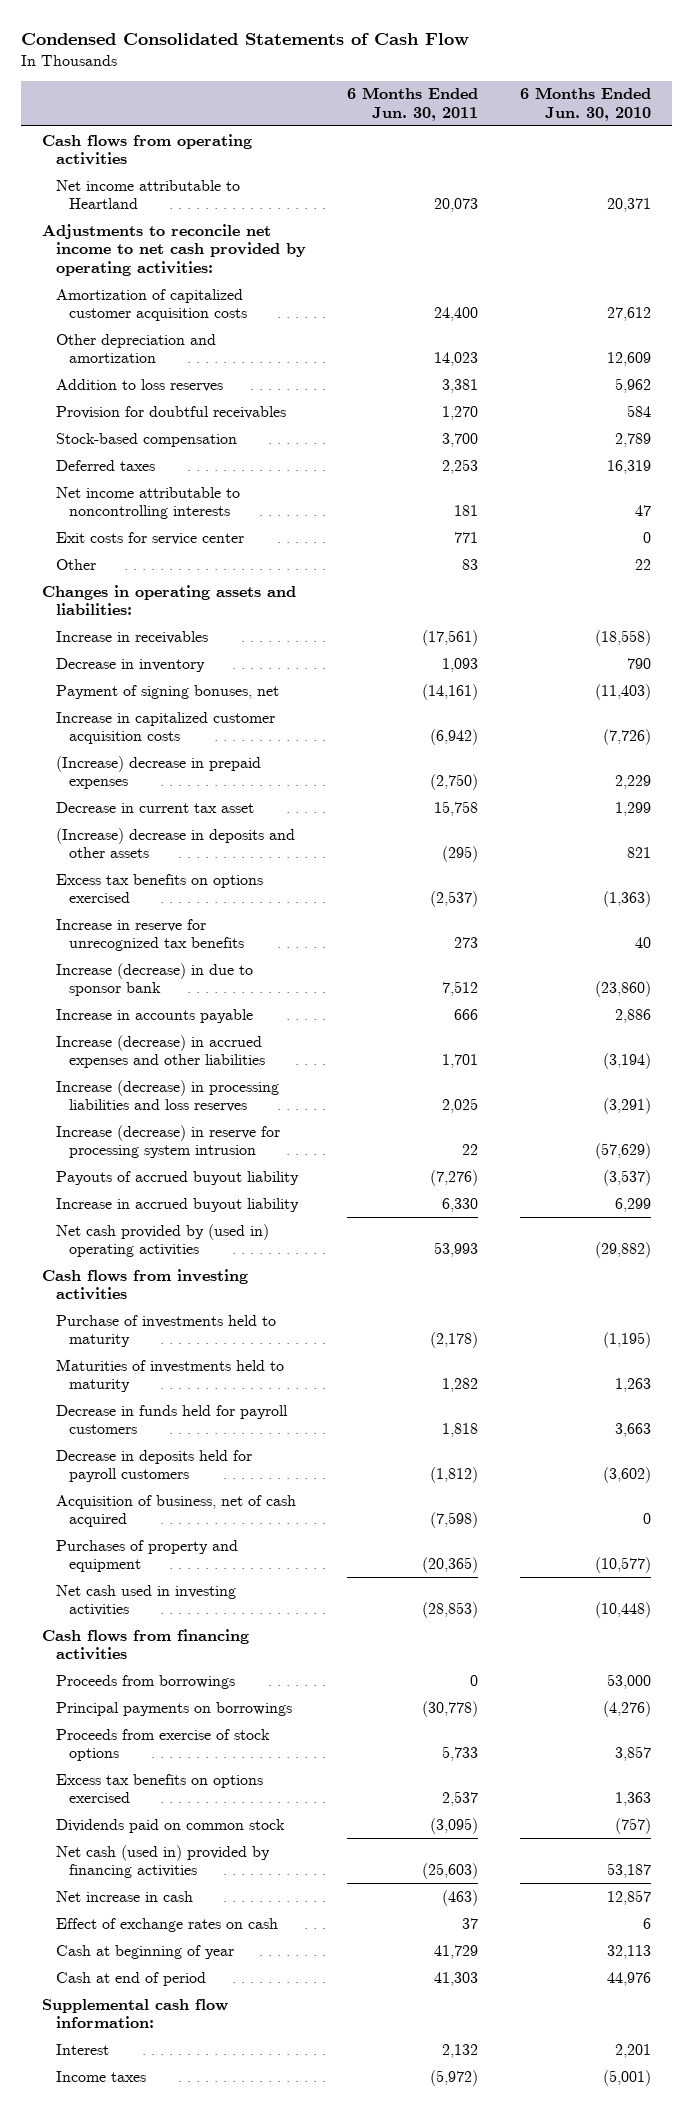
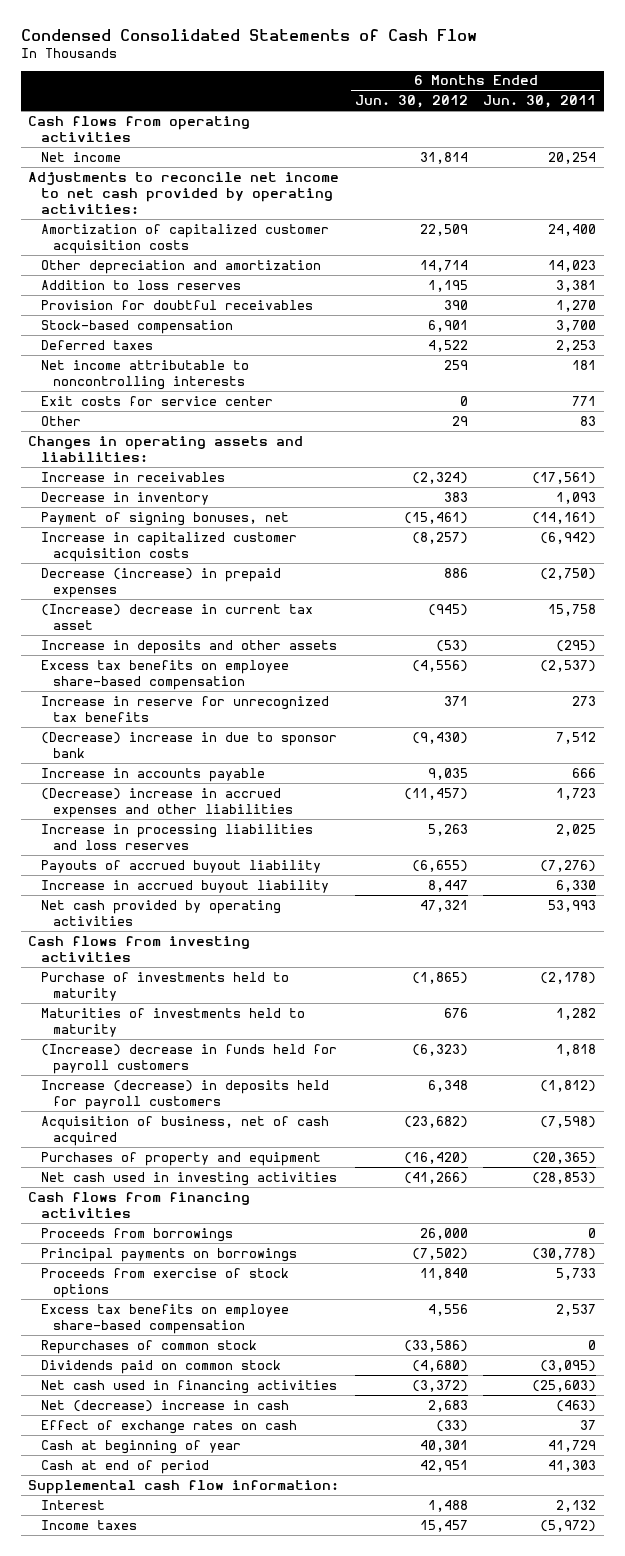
[520,87,652,121] 6 Months Ended Jun. 30, 2010 -> none
none -> [354,95,468,109] Jun. 30, 2012
[55,179,240,210] Net income attributable to Heartland -> none
none -> [40,151,121,162] Net income
[55,755,261,790] (Increase) decrease in prepaid expenses -> [40,567,281,598] Decrease (increase) in prepaid expenses
[55,801,254,813] Decrease in current tax asset -> [40,603,313,630] (Increase) decrease in current tax asset
[55,827,295,859] (Increase) decrease in deposits and other assets -> [40,639,337,654] Increase in deposits and other assets
[55,873,263,904] Excess tax benefits on options exercised -> [40,659,289,690] Excess tax benefits on employee share-based compensation
[55,962,253,997] Increase (decrease) in due to sponsor bank -> [40,731,337,758] (Decrease) increase in due to sponsor bank
[55,1124,280,1159] Increase (decrease) in reserve for processing system intrusion -> none
[55,1034,265,1069] Increase (decrease) in accrued expenses and other liabilities -> [40,787,294,818] (Decrease) increase in accrued expenses and other liabilities
[442,1054,479,1069] 1,701 -> [556,787,597,800] 1,723
[55,1079,279,1113] Increase (decrease) in processing liabilities and loss reserves -> [40,823,313,850] Increase in processing liabilities and loss reserves
[55,1223,269,1258] Net cash provided by (used in) operating activities -> [40,899,281,926] Net cash provided by operating activities
[55,1404,288,1435] Decrease in funds held for payroll customers -> [40,1043,337,1074] (Increase) decrease in funds held for payroll customers
[55,1449,252,1483] Decrease in deposits held for payroll customers -> [40,1079,329,1110] Increase (decrease) in deposits held for payroll customers
[55,1773,263,1804] Excess tax benefits on options exercised -> [40,1303,289,1334] Excess tax benefits on employee share-based compensation
none -> [40,1339,257,1354] Repurchases of common stock
[55,1844,270,1879] Net cash (used in) provided by financing activities -> [40,1379,337,1394] Net cash used in financing activities
[55,1890,193,1902] Net increase in cash -> [40,1399,289,1412] Net (decrease) increase in cash

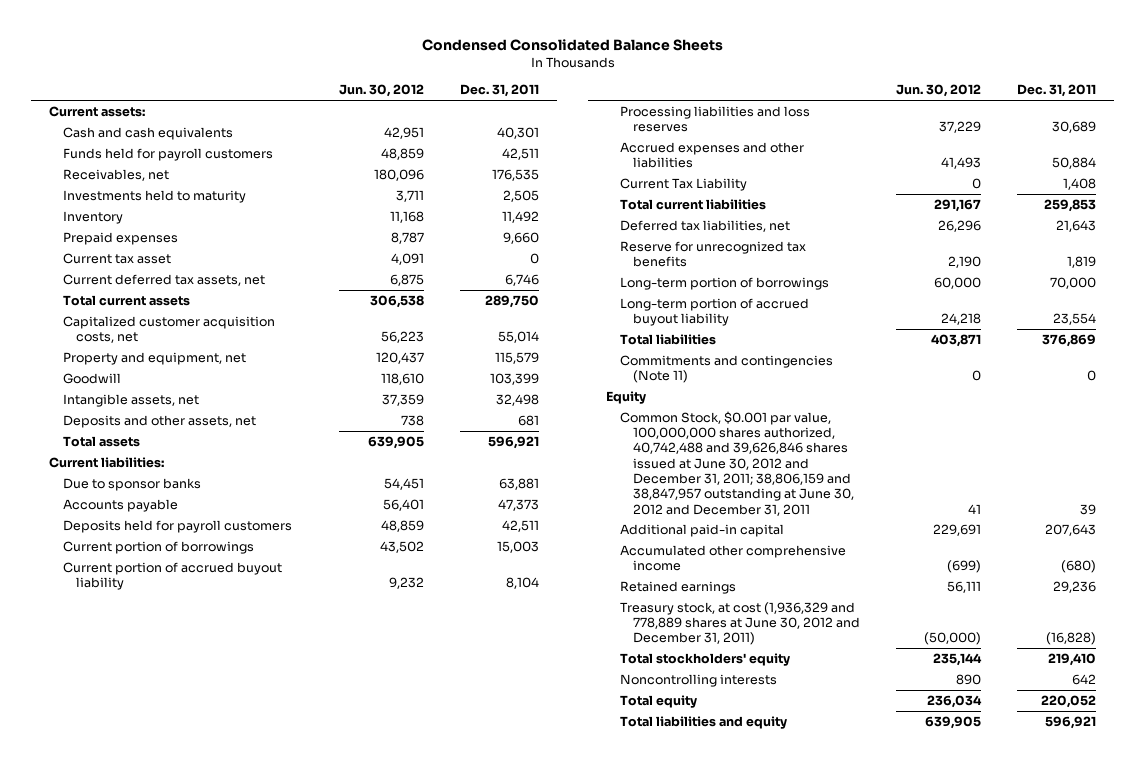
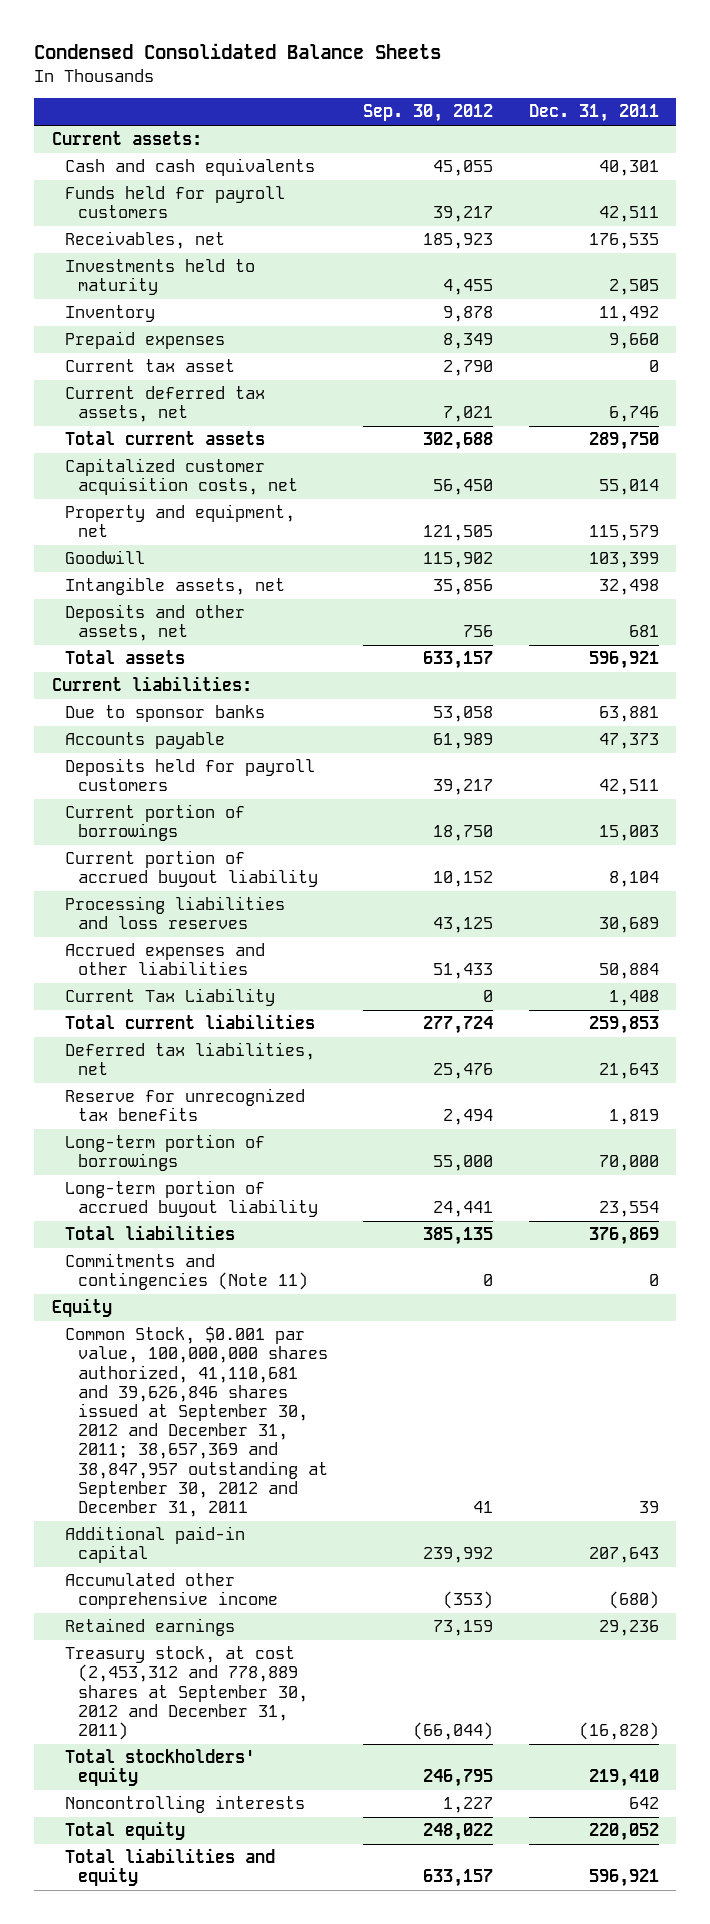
[339,84,425,98] Jun. 30, 2012 -> none
none -> [363,104,494,123] Sep. 30, 2012
[619,410,855,516] Common Stock, $0.001 par value, 100,000,000 shares authorized, 40,742,488 and 39,626,846 shares issued at June 30, 2012 and December 31, 2011; 38,806,159 and 38,847,957 outstanding at June 30, 2012 and December 31, 2011 -> [64,1326,329,1518] Common Stock, $0.001 par value, 100,000,000 shares authorized, 41,110,681 and 39,626,846 shares issued at September 30, 2012 and December 31, 2011; 38,657,369 and 38,847,957 outstanding at September 30, 2012 and December 31, 2011
[619,601,861,646] Treasury stock, at cost (1,936,329 and 778,889 shares at June 30, 2012 and December 31, 2011) -> [64,1646,309,1741] Treasury stock, at cost (2,453,312 and 778,889 shares at September 30, 2012 and December 31, 2011)

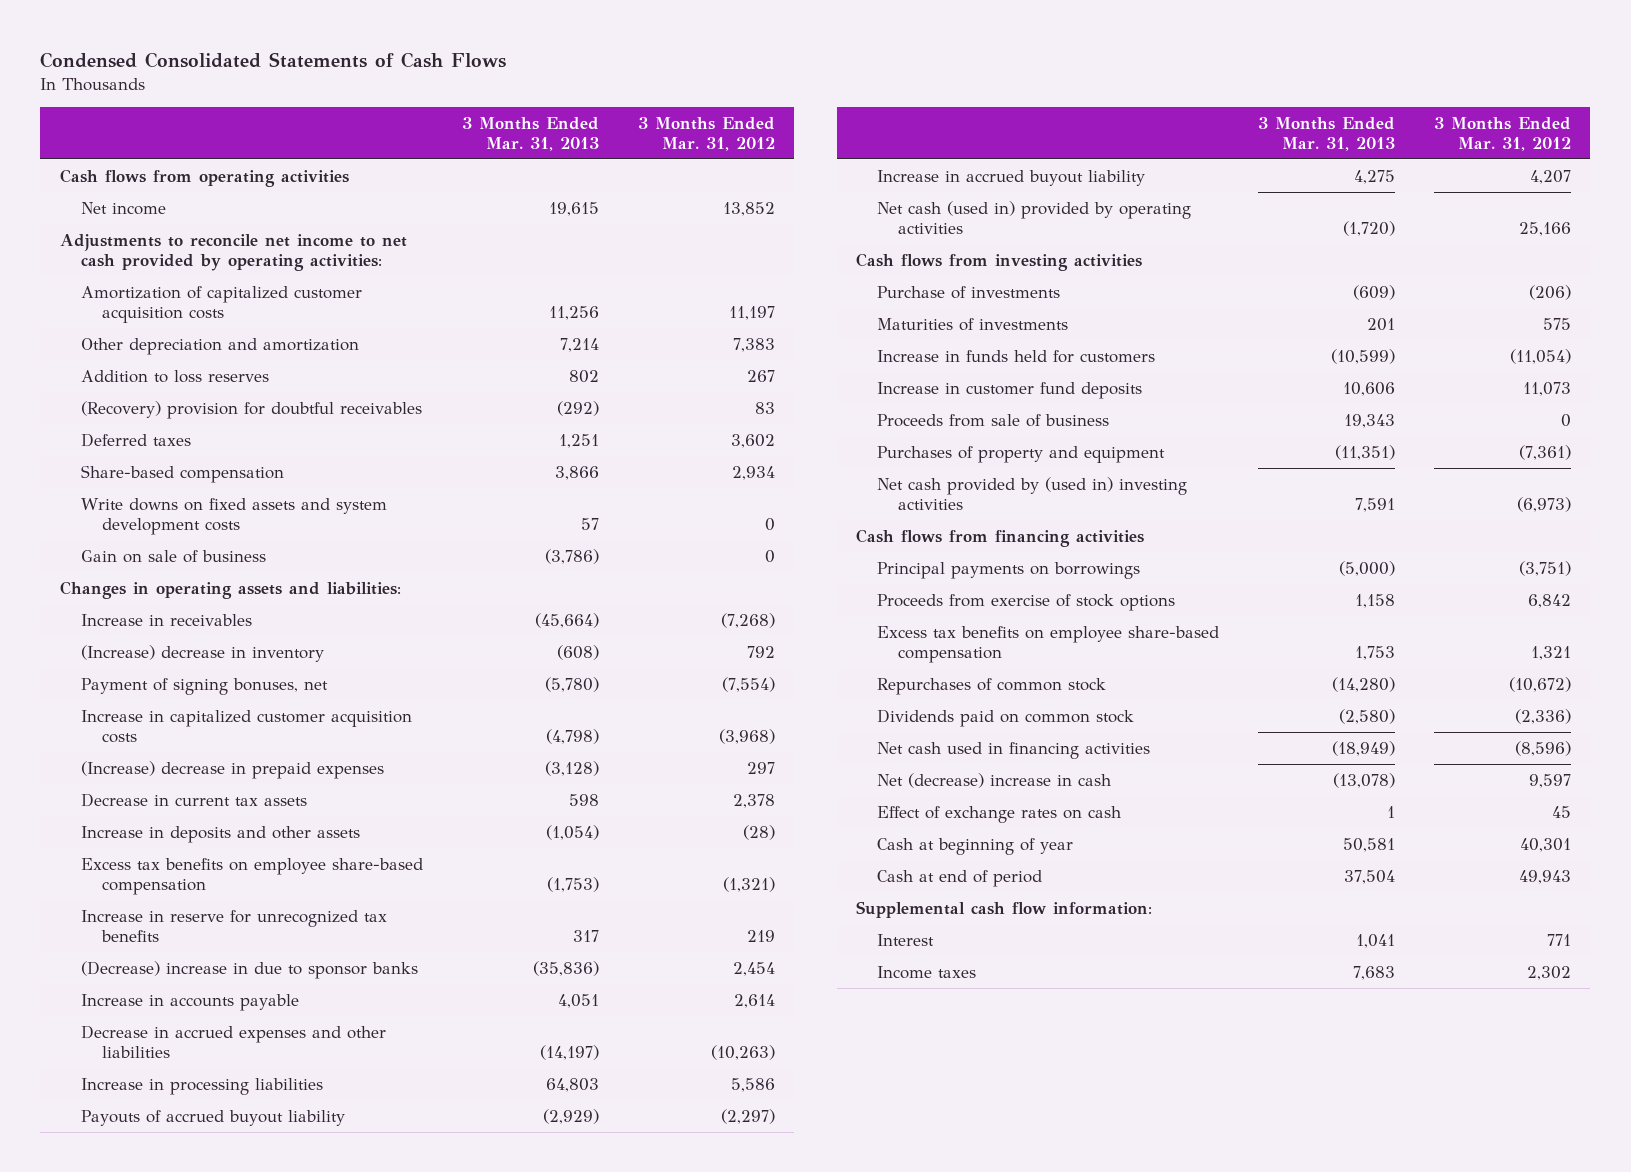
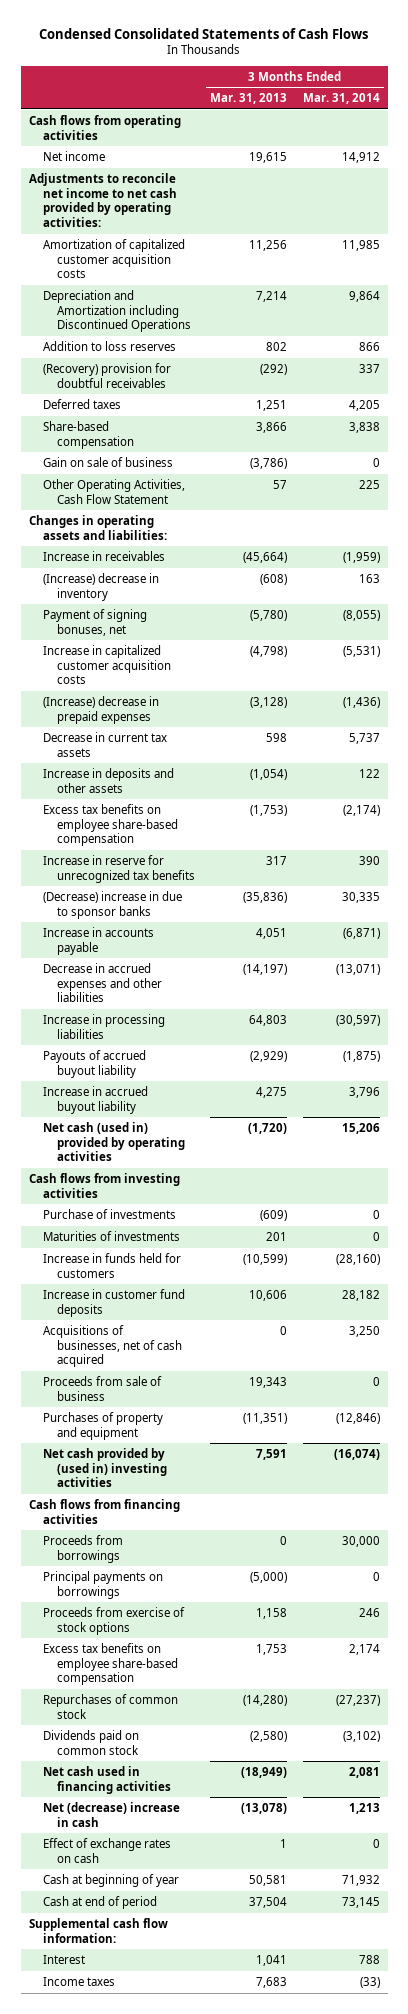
[637,117,775,151] 3 Months Ended Mar. 31, 2012 -> none
none -> [302,93,380,105] Mar. 31, 2014
[80,338,359,356] Other depreciation and amortization -> [42,289,191,333] Depreciation and Amortization including Discontinued Operations
[80,498,387,535] Write downs on fixed assets and system development costs -> none
none -> [42,478,185,504] Other Operating Activities, Cash Flow Statement
none -> [42,1324,182,1368] Acquisitions of businesses, net of cash acquired
none -> [42,1534,123,1563] Proceeds from borrowings

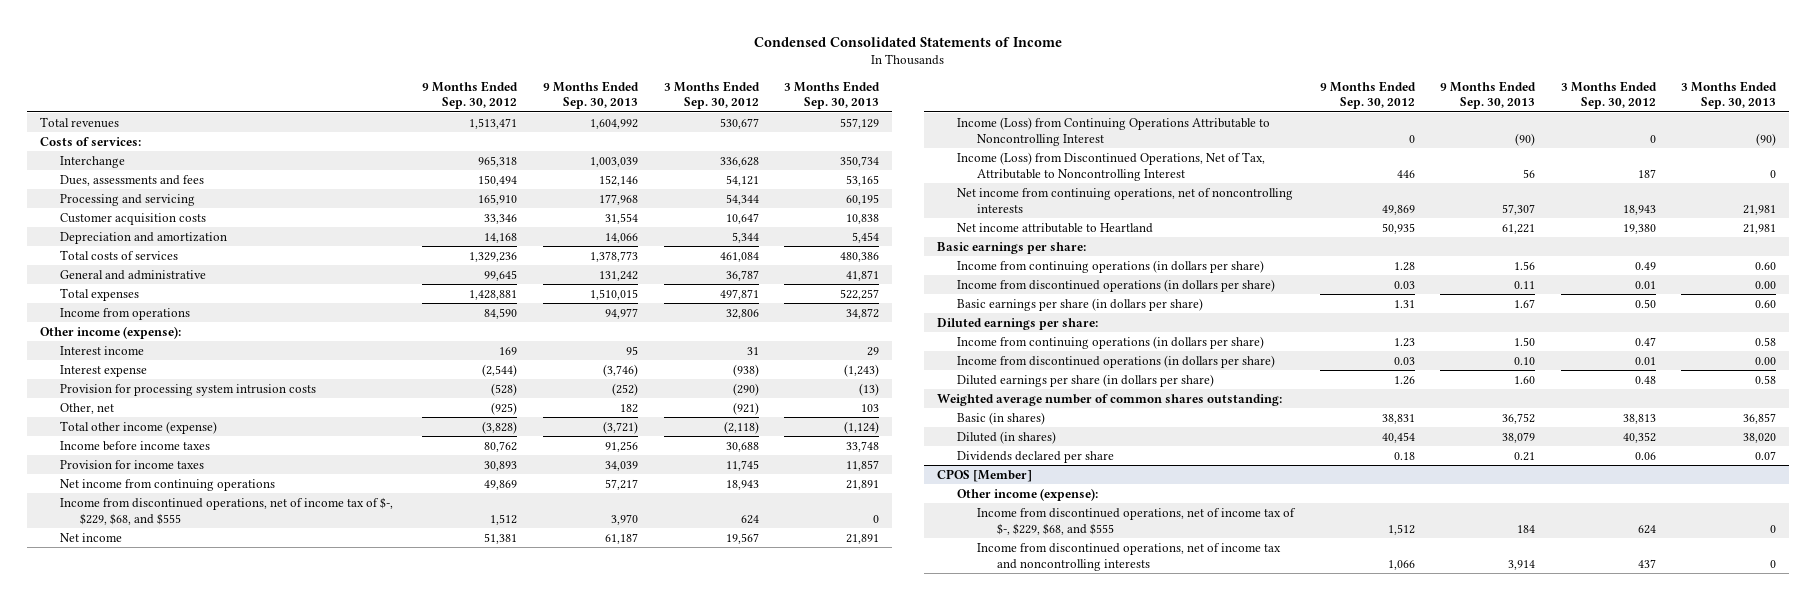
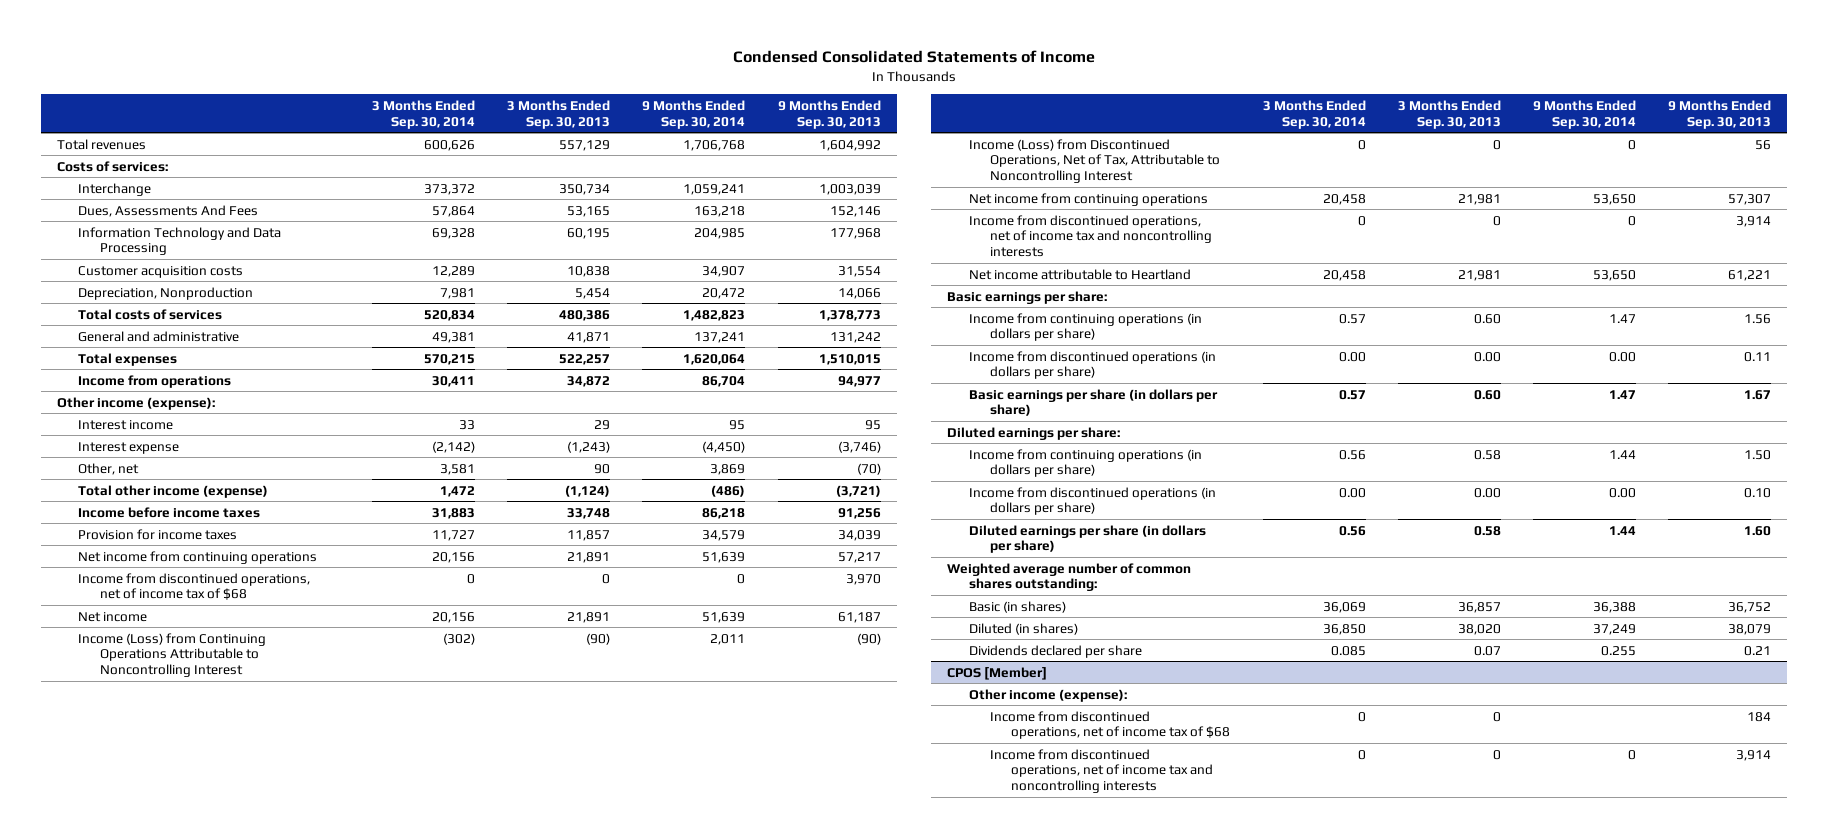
[422,80,519,110] 9 Months Ended Sep. 30, 2012 -> none
[663,80,760,110] 3 Months Ended Sep. 30, 2012 -> none
none -> [372,99,476,129] 3 Months Ended Sep. 30, 2014
none -> [642,99,746,129] 9 Months Ended Sep. 30, 2014
[59,174,204,186] Dues, assessments and fees -> [78,204,259,217] Dues, Assessments And Fees
[59,193,195,206] Processing and servicing -> [78,226,282,256] Information Technology and Data Processing
[59,231,227,244] Depreciation and amortization -> [78,286,254,300] Depreciation, Nonproduction
[59,383,316,396] Provision for processing system intrusion costs -> none
[619,403,638,413] 182 -> [856,462,881,475] (70)
[861,403,880,412] 103 -> [594,463,611,474] 90
[59,496,393,525] Income from discontinued operations, net of income tax of $-, $229, $68, and $555 -> [78,572,311,601] Income from discontinued operations, net of income tax of $68
[956,187,1293,213] Net income from continuing operations, net of noncontrolling interests -> [968,192,1208,206] Net income from continuing operations
none -> [968,214,1212,258] Income from discontinued operations, net of income tax and noncontrolling interests
[977,507,1297,535] Income from discontinued operations, net of income tax of $-, $229, $68, and $555 -> [989,710,1231,740] Income from discontinued operations, net of income tax of $68

